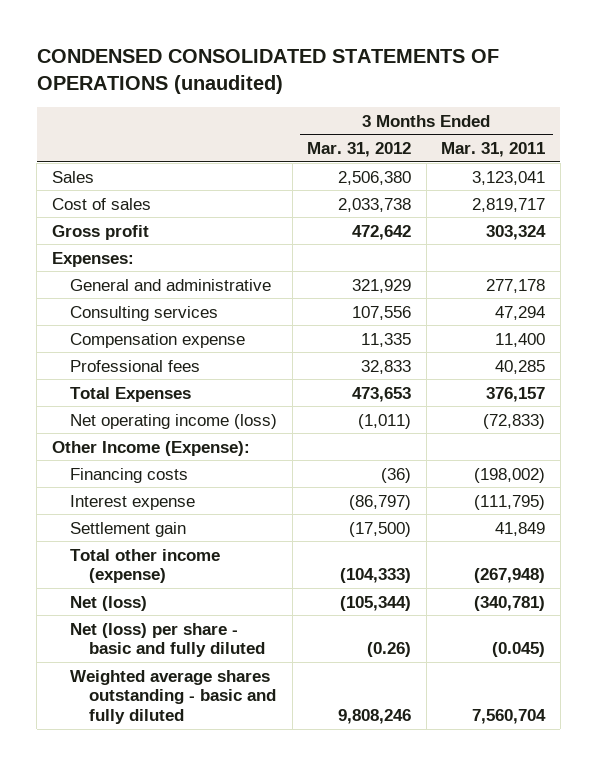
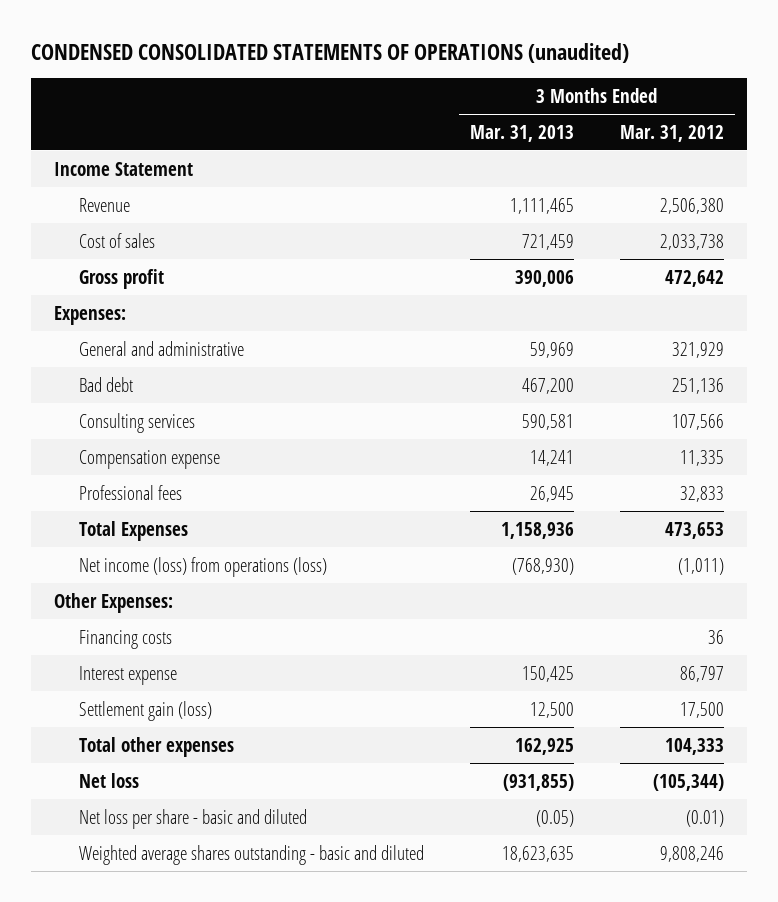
[441,142,546,158] Mar. 31, 2011 -> none
none -> [470,124,575,142] Mar. 31, 2013
none -> [53,161,193,176] Income Statement
[51,170,94,183] Sales -> [79,197,131,212] Revenue
none -> [79,376,134,392] Bad debt
[352,305,412,320] 107,556 -> [671,413,724,430] 107,566
[51,440,250,456] Other Income (Expense): -> none
[70,548,221,584] Total other income (expense) -> none
[70,413,278,429] Net operating income (loss) -> [79,556,328,577] Net income (loss) from operations (loss)
none -> [53,592,173,613] Other Expenses:
[381,467,412,483] (36) -> [707,629,724,644] 36
[349,494,412,510] (86,797) -> [679,665,724,682] 86,797
[70,521,187,537] Settlement gain -> [79,700,213,721] Settlement gain (loss)
[349,521,412,537] (17,500) -> [679,701,724,718] 17,500
none -> [79,736,235,757] Total other expenses
[70,595,148,611] Net (loss) -> [79,772,140,788] Net loss
[70,622,265,658] Net (loss) per share - basic and fully diluted -> [79,808,308,829] Net loss per share - basic and diluted
[367,642,412,658] (0.26) -> [685,809,724,827] (0.01)
[70,669,276,725] Weighted average shares outstanding - basic and fully diluted -> [79,844,425,865] Weighted average shares outstanding - basic and diluted

